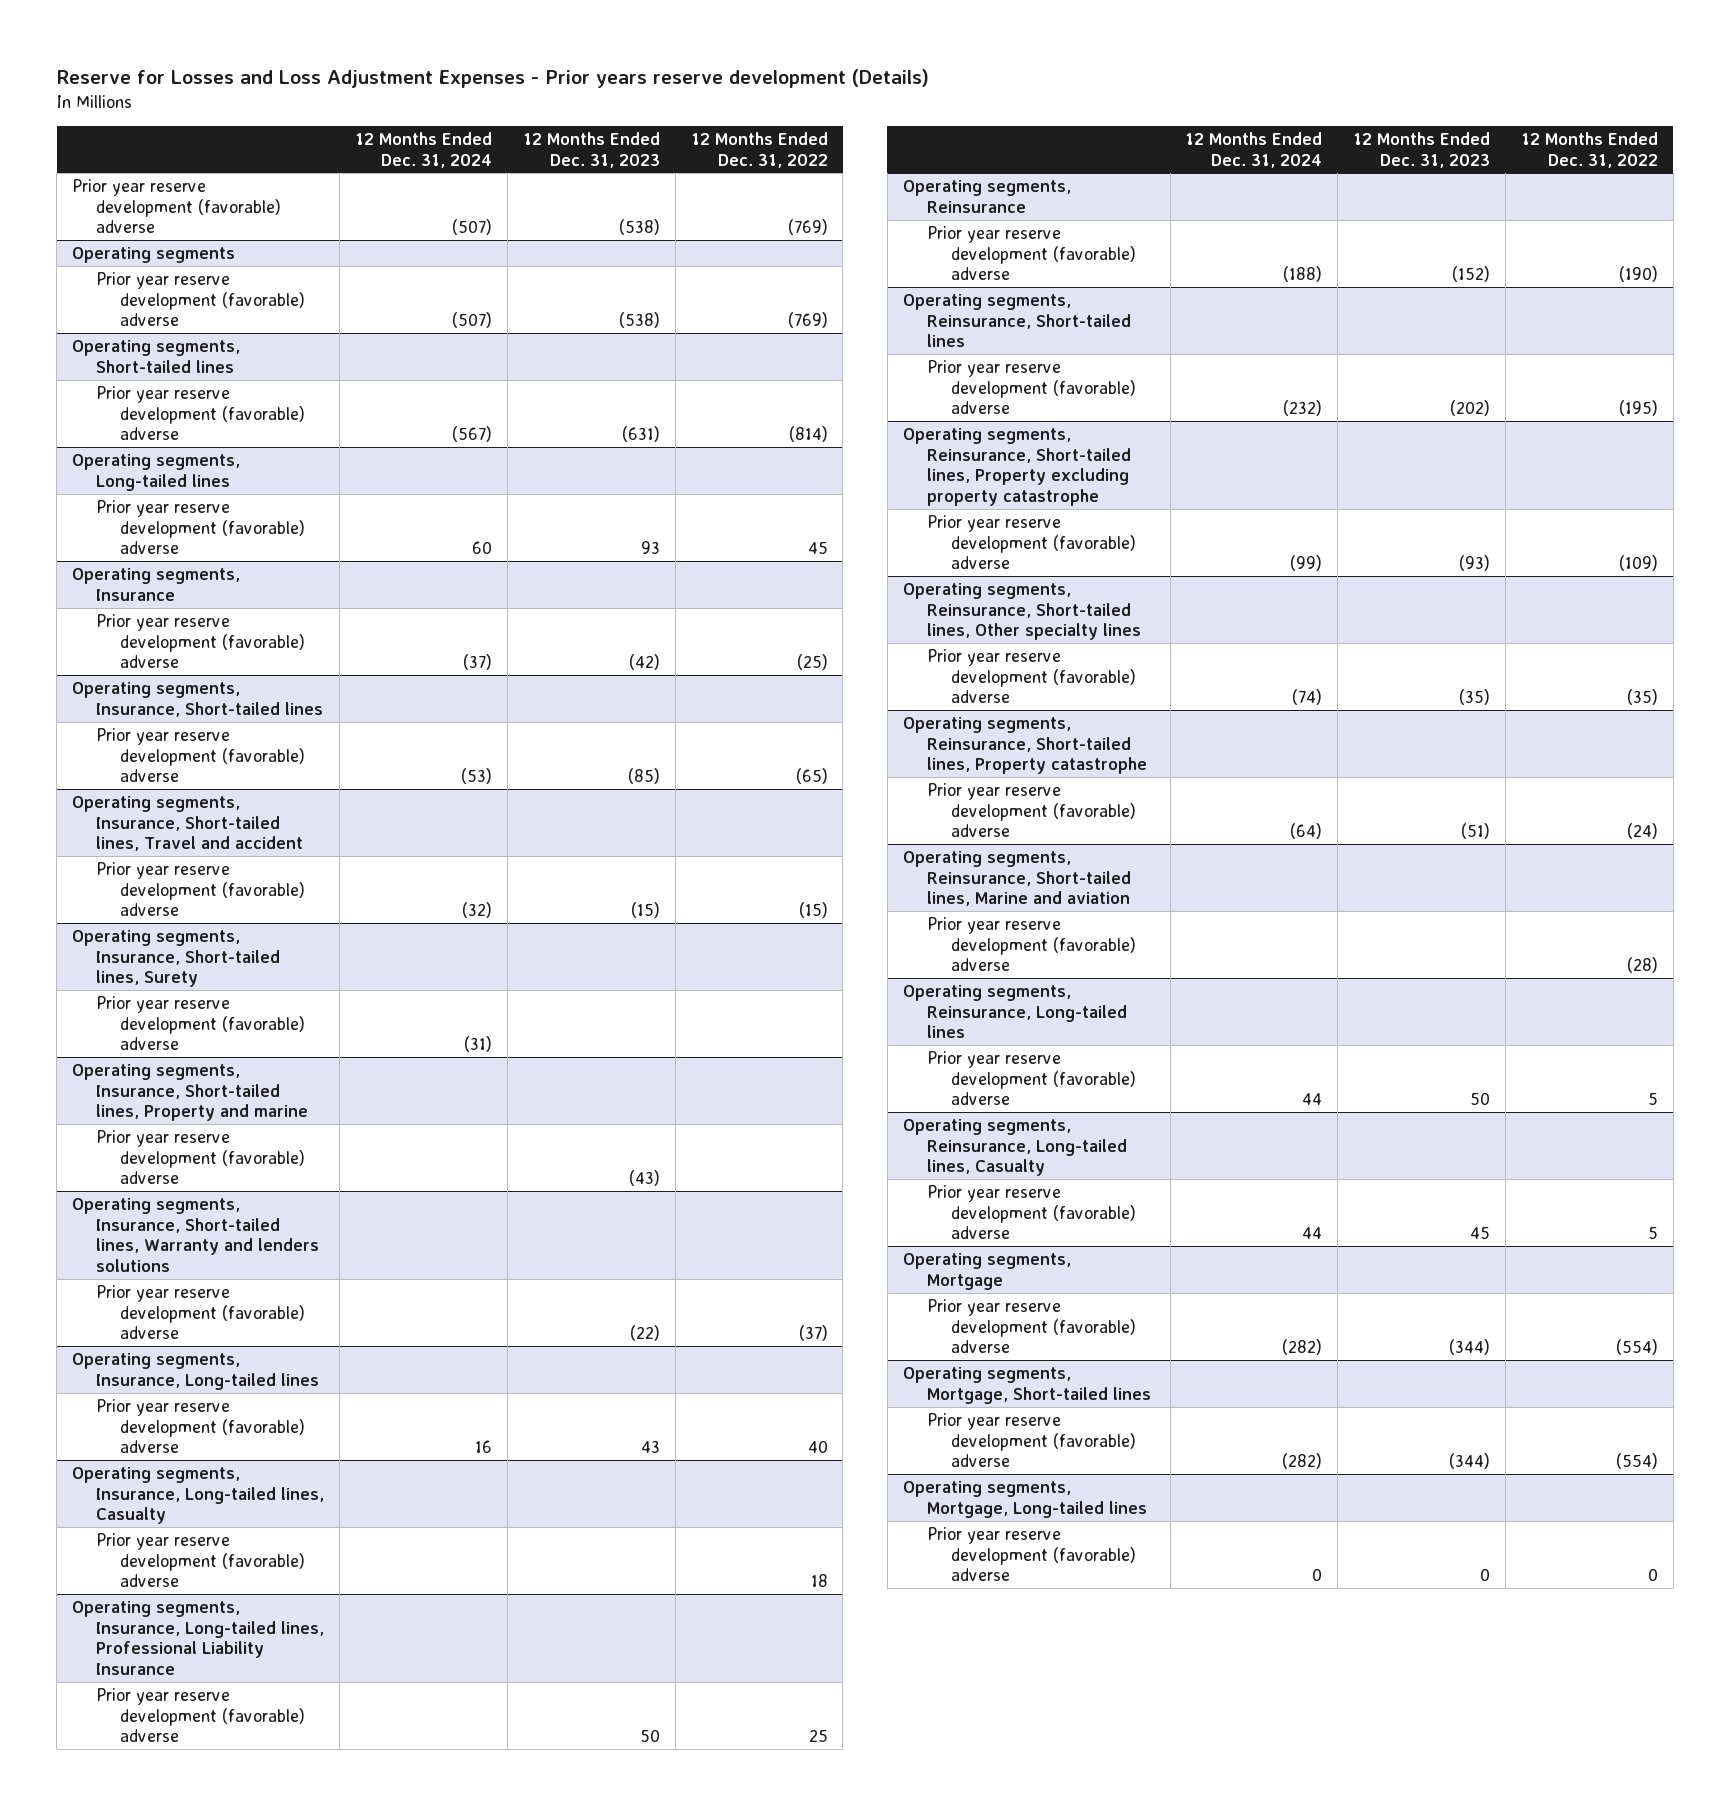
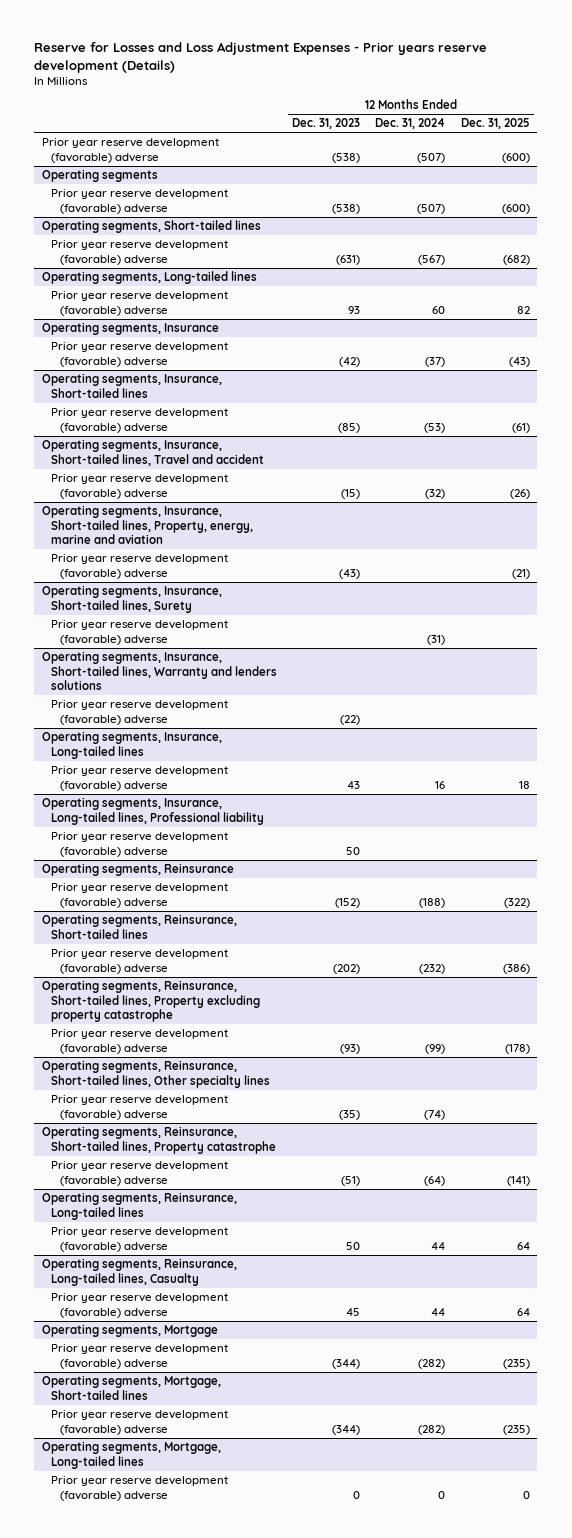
[690,131,828,168] 12 Months Ended Dec. 31, 2022 -> none
none -> [460,118,530,130] Dec. 31, 2025
none -> [41,505,253,545] Operating segments, Insurance, Short-tailed lines, Property, energy, marine and aviation
none -> [50,554,228,579] Prior year reserve development (favorable) adverse
[72,1063,309,1122] Operating segments, Insurance, Short-tailed lines, Property and marine -> none
[96,1129,306,1185] Prior year reserve development (favorable) adverse -> none
[72,1466,325,1525] Operating segments, Insurance, Long-tailed lines, Casualty -> none
[96,1532,306,1588] Prior year reserve development (favorable) adverse -> none
[72,1600,325,1675] Operating segments, Insurance, Long-tailed lines, Professional Liability Insurance -> [41,797,264,825] Operating segments, Insurance, Long-tailed lines, Professional liability
[902,850,1131,907] Operating segments, Reinsurance, Short-tailed lines, Marine and aviation -> none
[926,916,1136,972] Prior year reserve development (favorable) adverse -> none

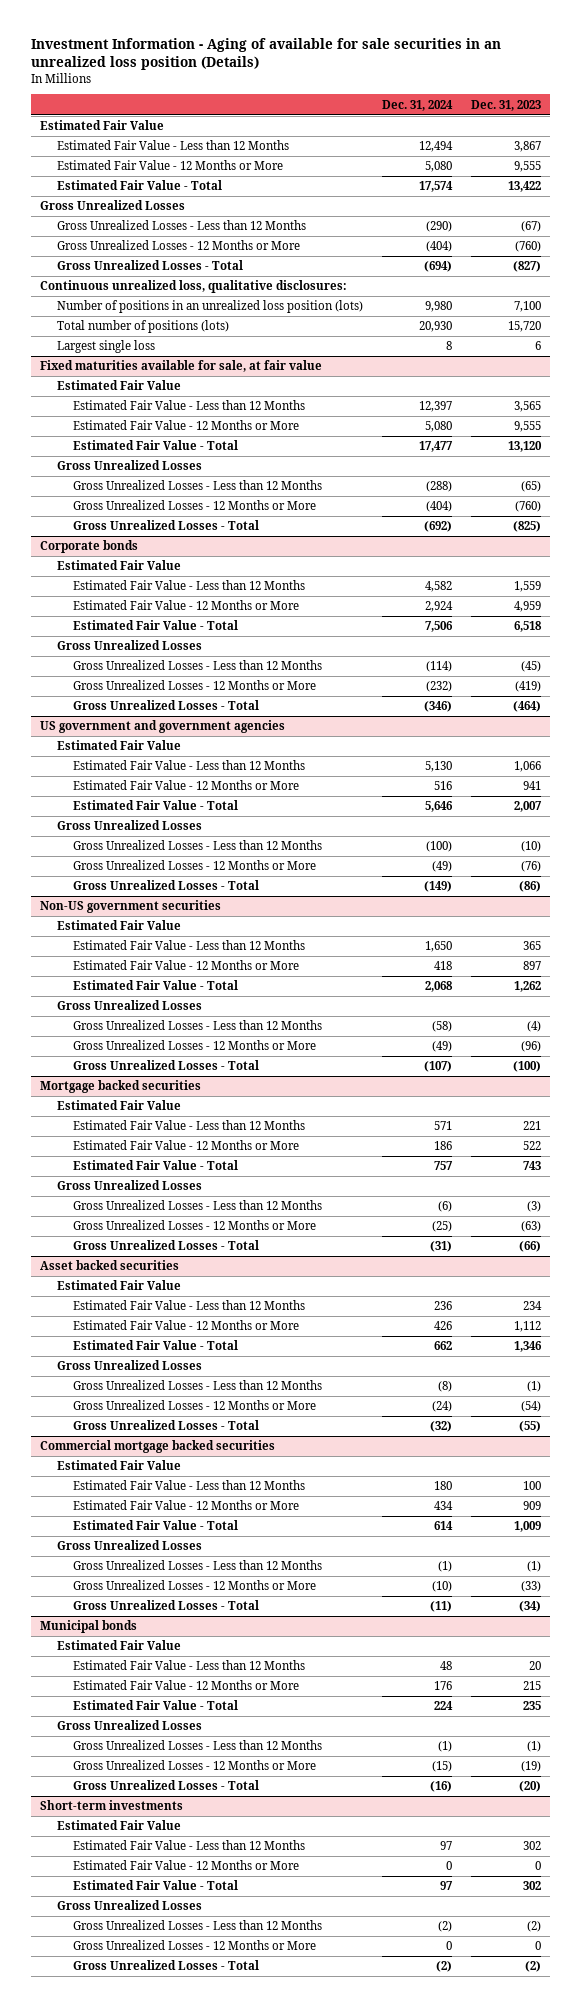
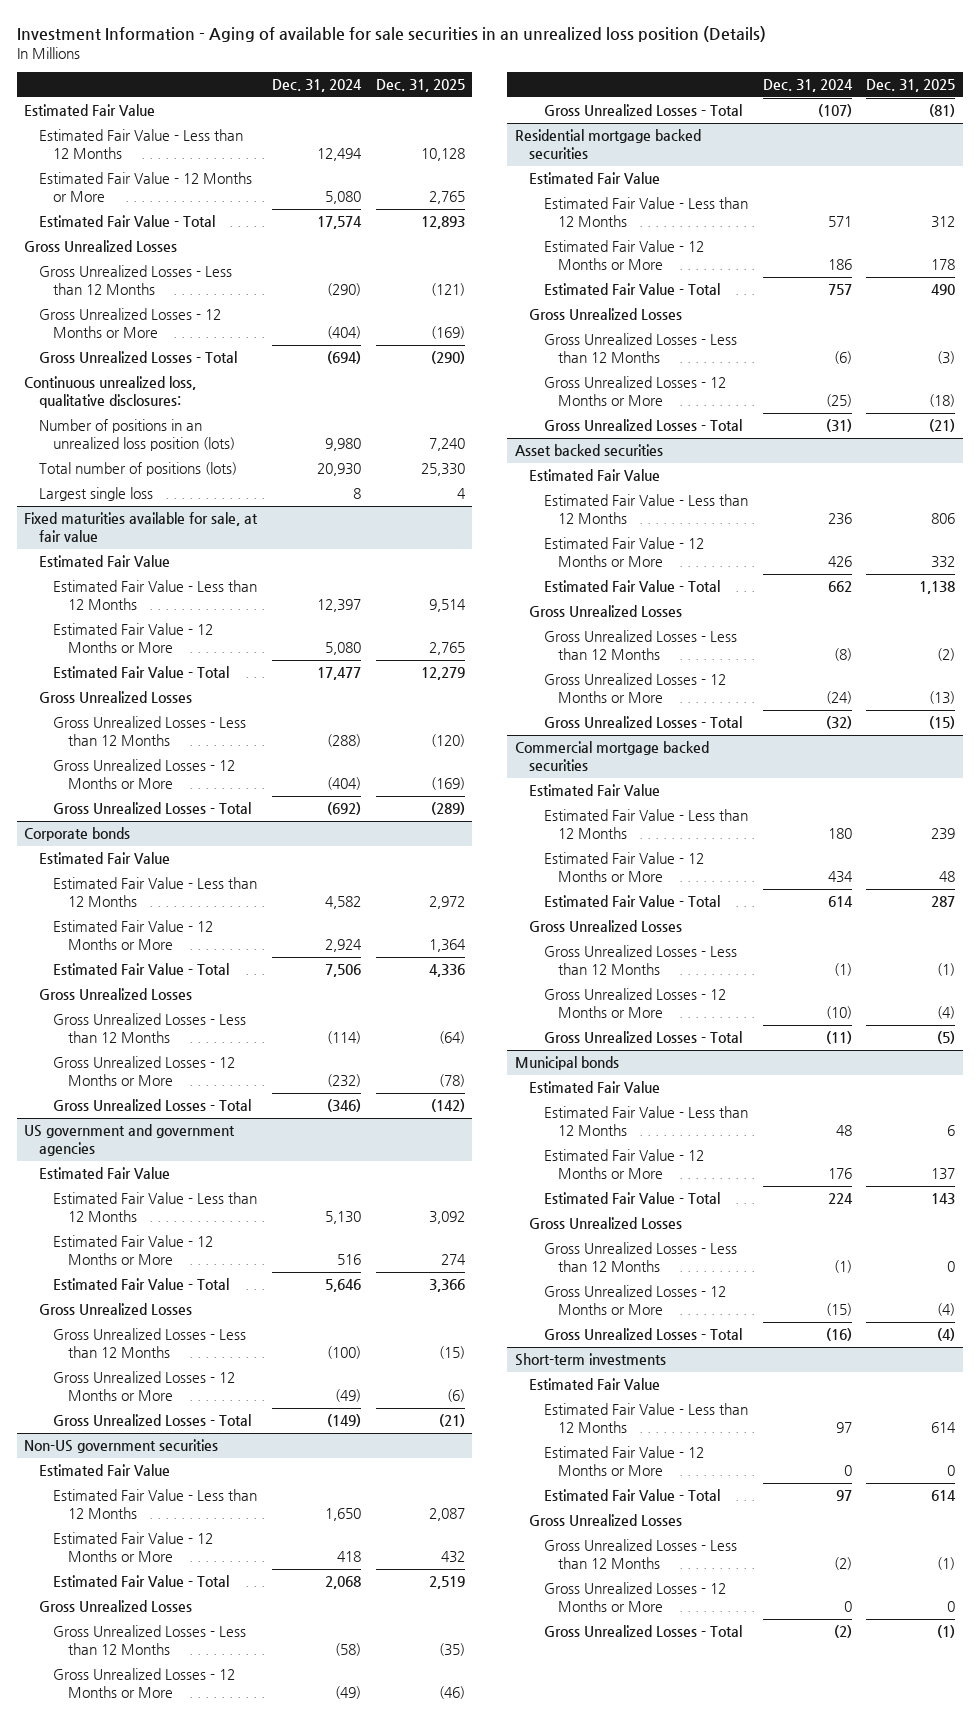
[470,99,541,111] Dec. 31, 2023 -> none
none -> [376,79,466,93] Dec. 31, 2025
[40,1080,202,1094] Mortgage backed securities -> [514,129,701,159] Residential mortgage backed securities

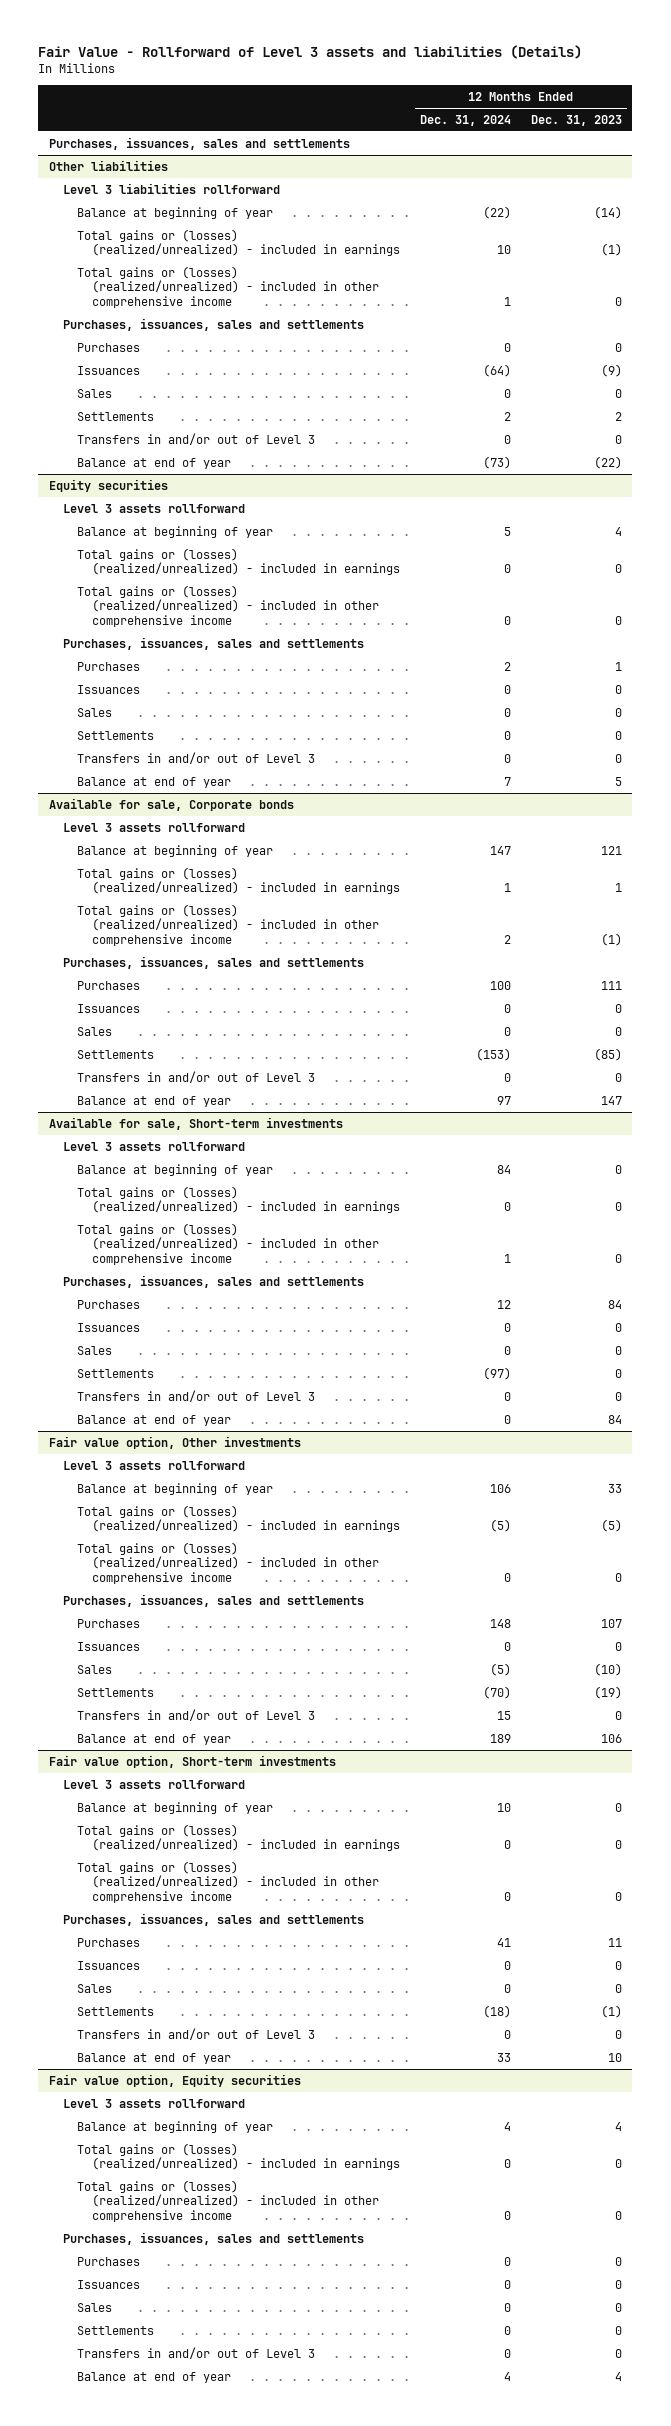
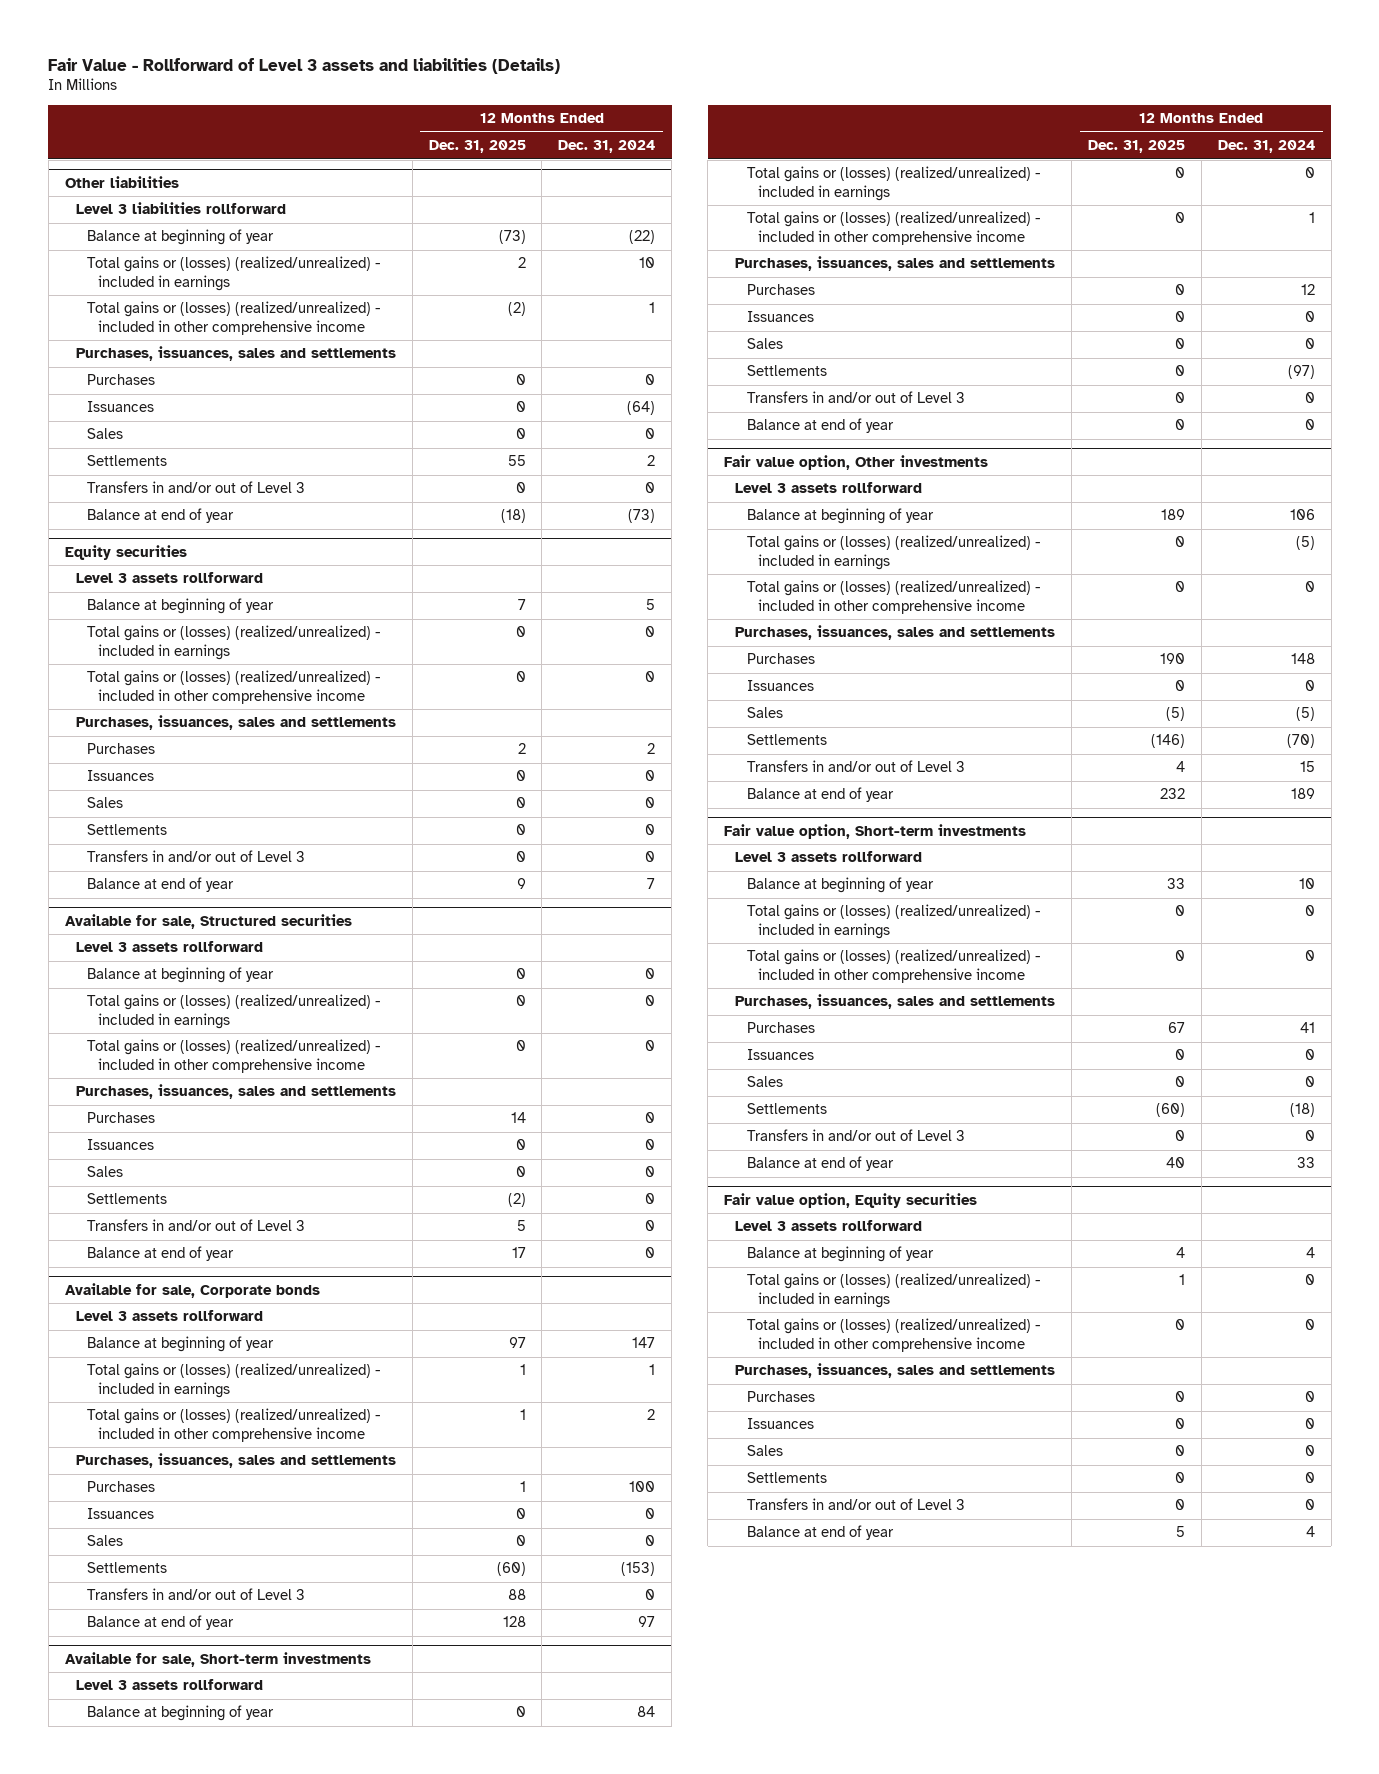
[530,114,622,126] Dec. 31, 2023 -> none
none -> [428,140,526,154] Dec. 31, 2025
[48,136,350,150] Purchases, issuances, sales and settlements -> none
none -> [64,913,352,929] Available for sale, Structured securities
none -> [75,941,263,953] Level 3 assets rollforward
none -> [87,967,275,984] Balance at beginning of year
none -> [87,994,382,1029] Total gains or (losses) (realized/unrealized) - included in earnings
none -> [87,1039,382,1073] Total gains or (losses) (realized/unrealized) - included in other comprehensive income
none -> [75,1084,396,1100] Purchases, issuances, sales and settlements
none -> [87,1112,156,1124] Purchases
none -> [87,1139,155,1151] Issuances
none -> [87,1166,124,1178] Sales
none -> [87,1193,168,1205] Settlements
none -> [87,1219,306,1232] Transfers in and/or out of Level 3
none -> [87,1246,235,1262] Balance at end of year

